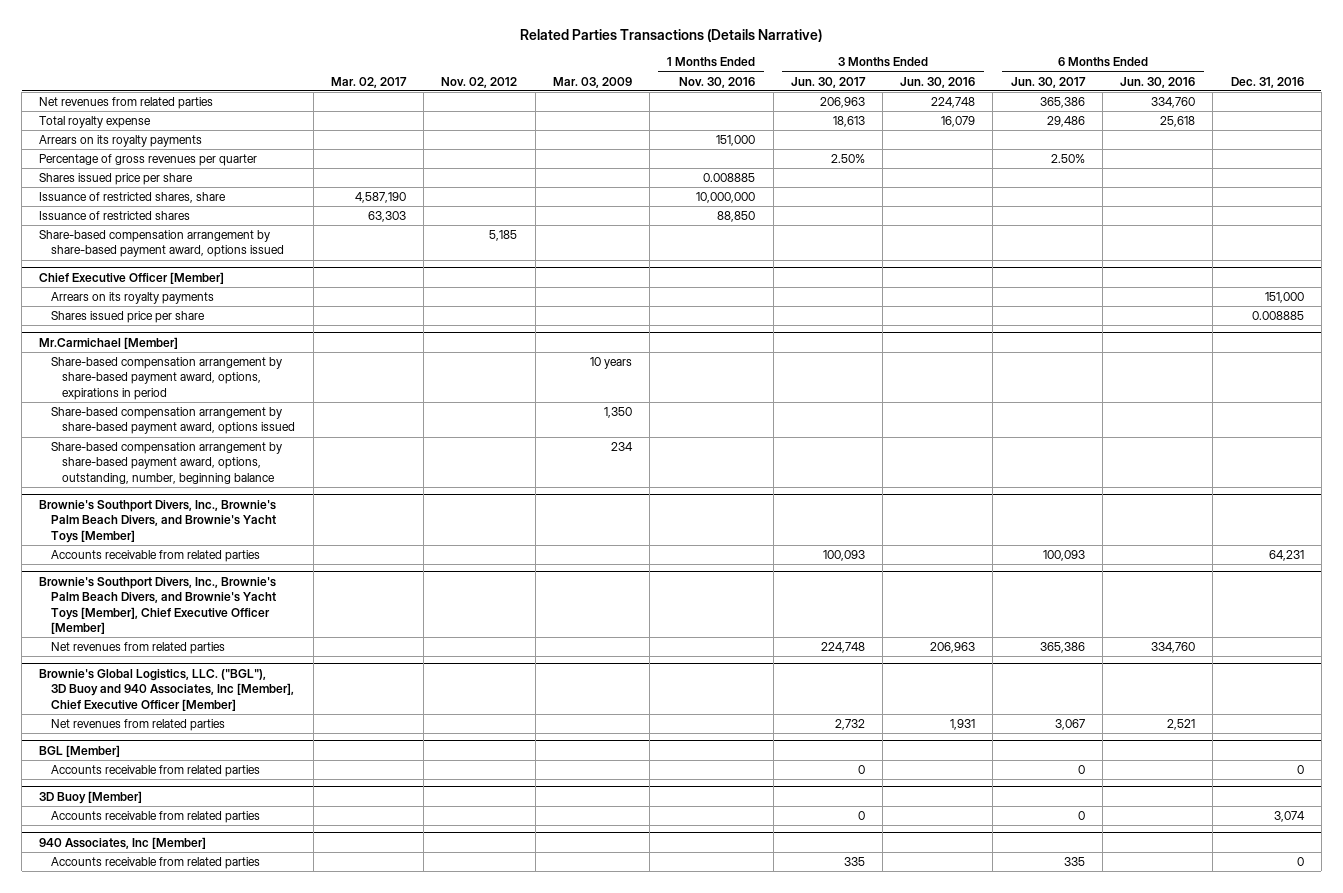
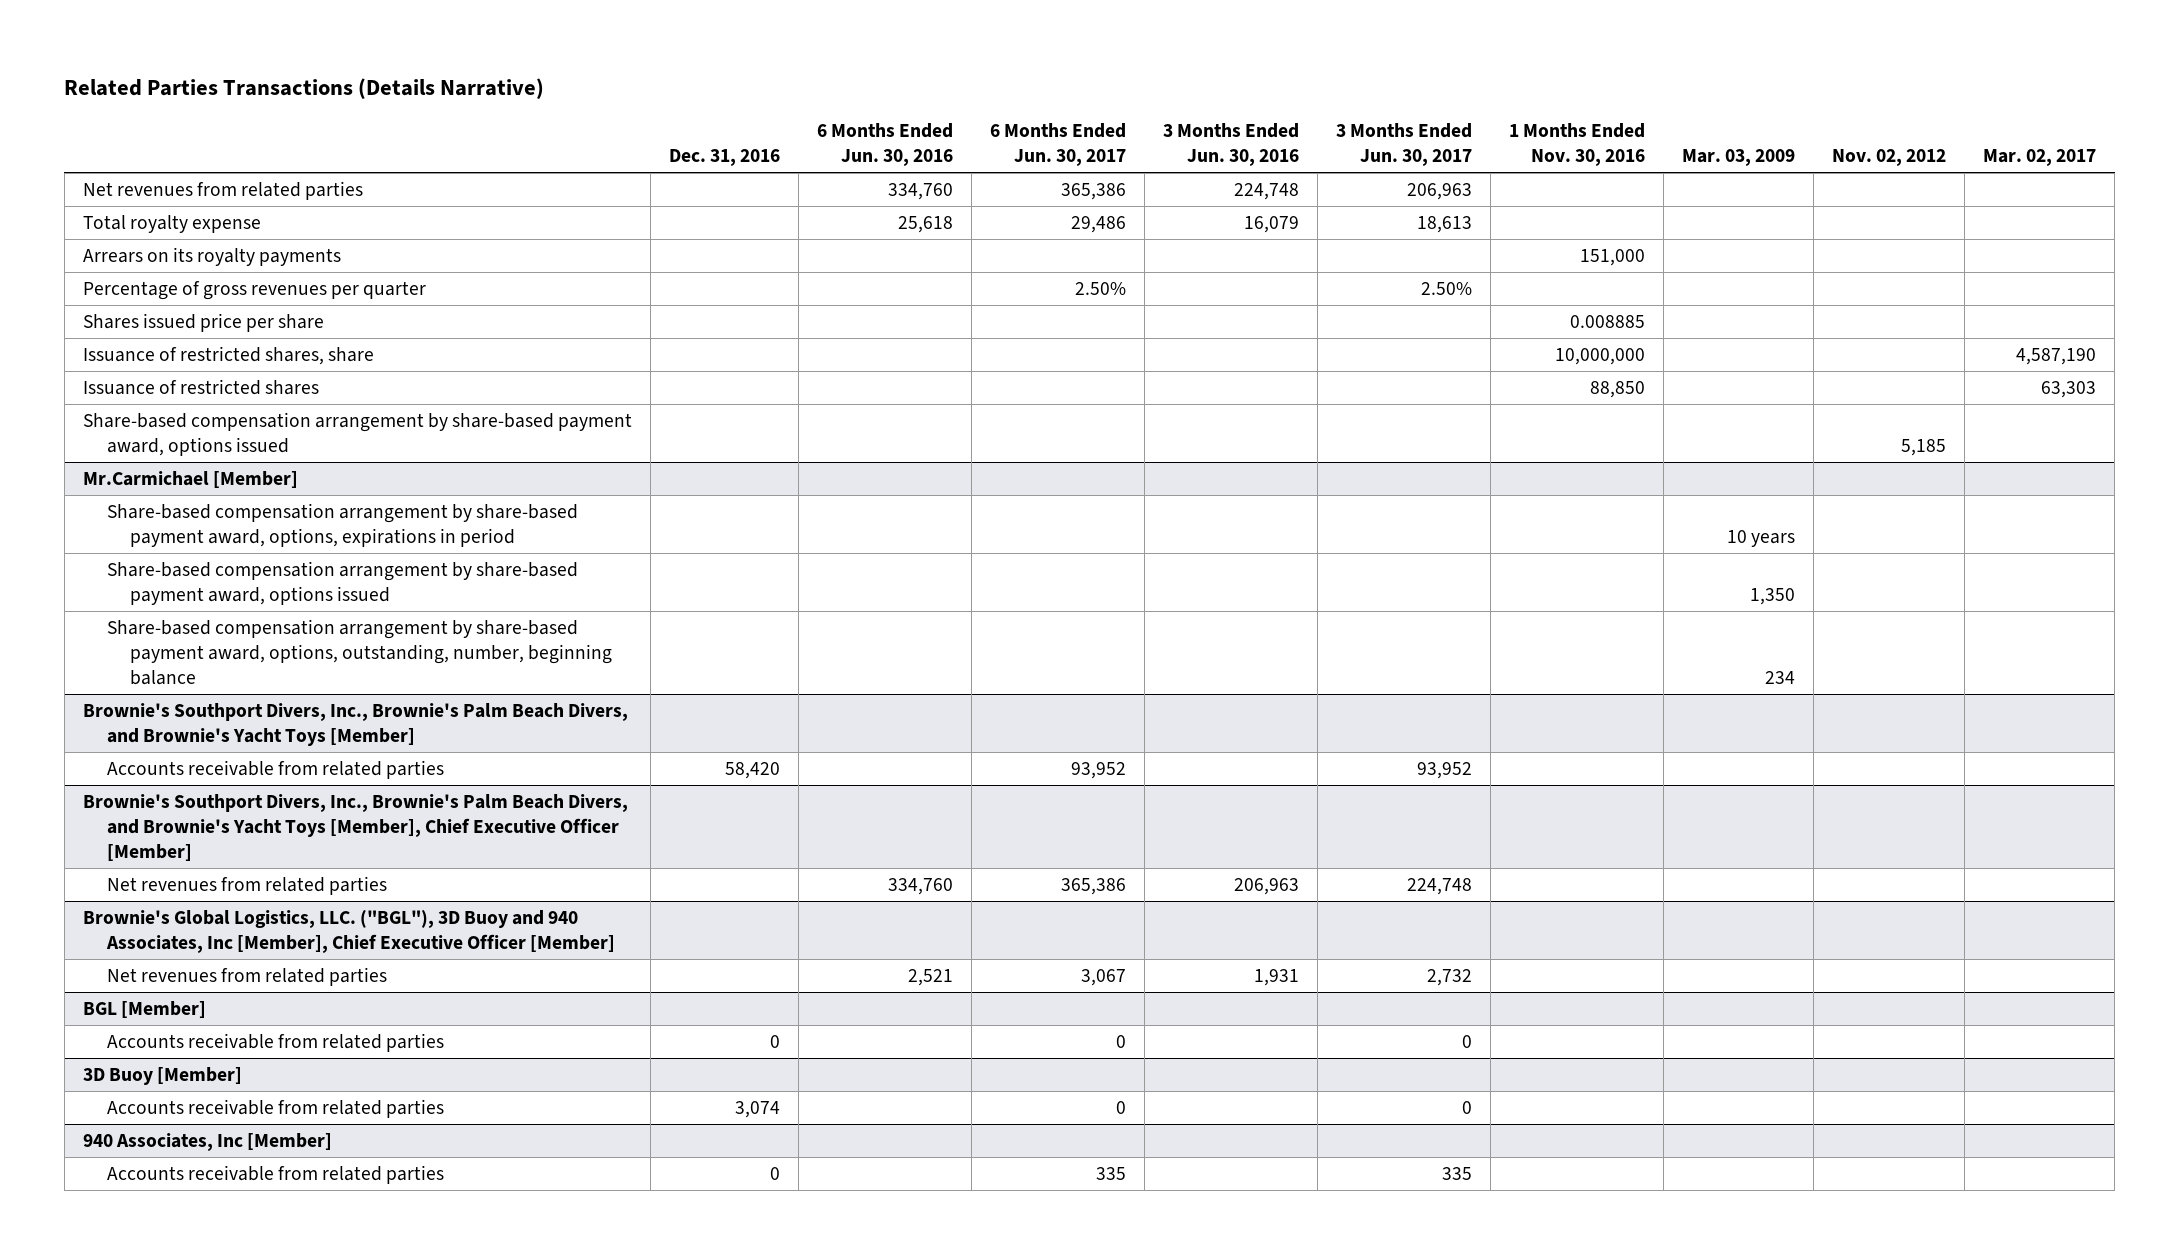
[39,271,225,284] Chief Executive Officer [Member] -> none
[50,292,214,305] Arrears on its royalty payments -> none
[50,311,205,324] Shares issued price per share -> none
[822,550,865,562] 100,093 -> [1417,761,1473,779] 93,952
[1042,550,1085,562] 100,093 -> [1070,761,1126,779] 93,952
[1268,550,1304,562] 64,231 -> [724,761,780,779] 58,420

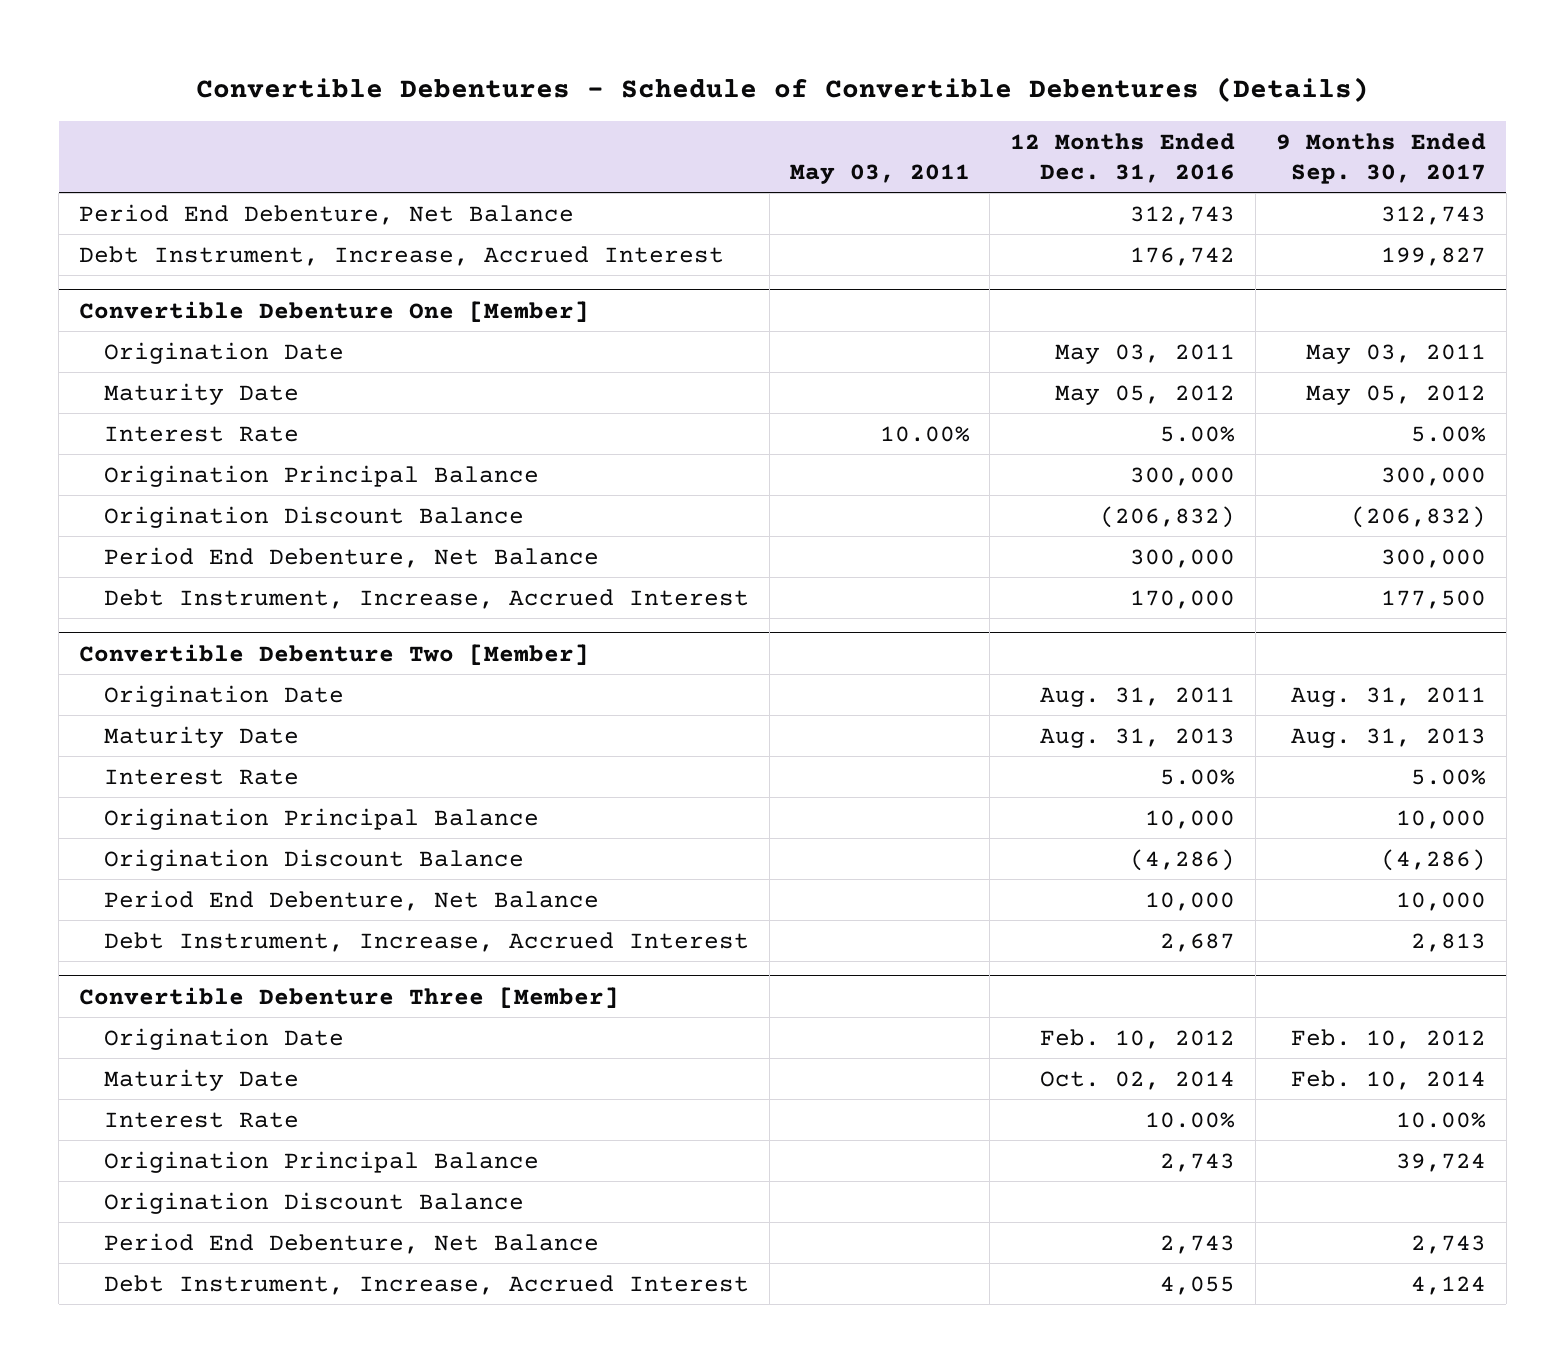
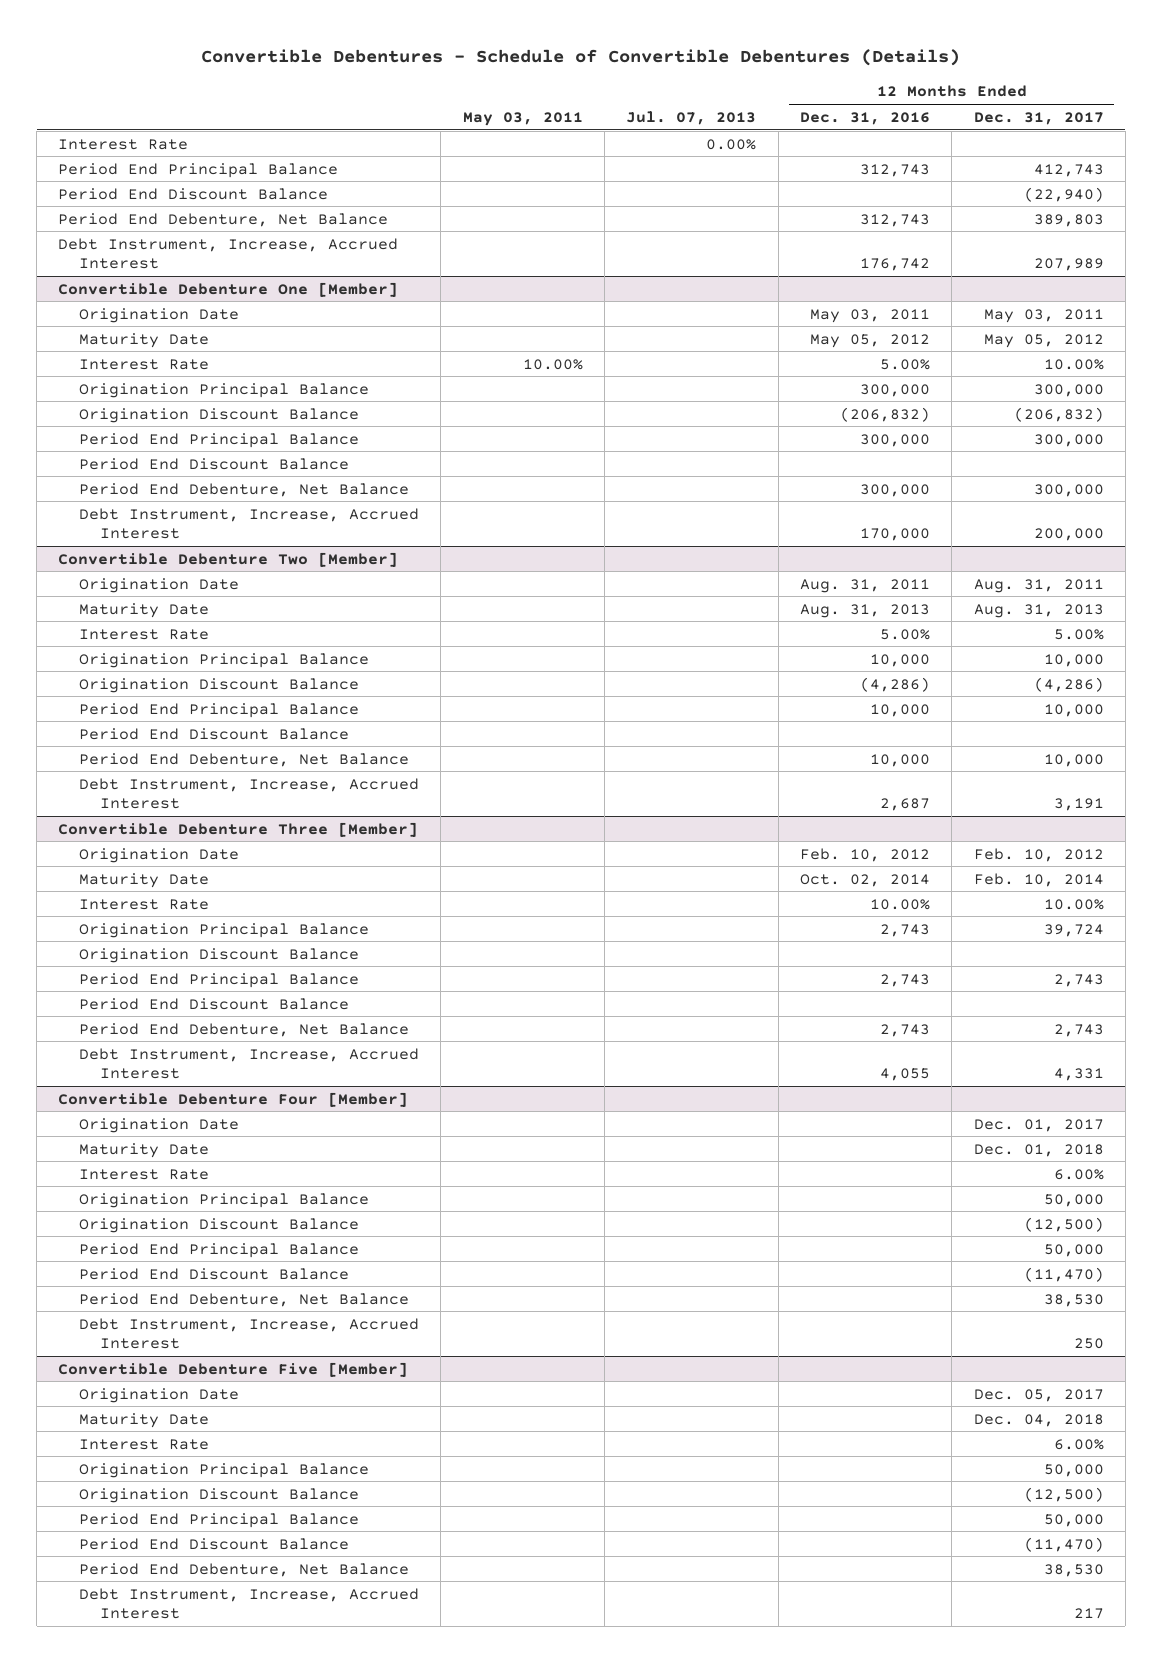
[1276,132,1487,184] 9 Months Ended Sep. 30, 2017 -> none
none -> [626,110,757,125] Jul. 07, 2013
none -> [973,111,1104,125] Dec. 31, 2017
none -> [58,138,189,150] Interest Rate
none -> [58,162,339,178] Period End Principal Balance
none -> [58,187,329,200] Period End Discount Balance
none -> [78,432,359,448] Period End Principal Balance
none -> [78,457,349,470] Period End Discount Balance
none -> [78,702,359,718] Period End Principal Balance
none -> [78,727,349,740] Period End Discount Balance
none -> [78,972,359,988] Period End Principal Balance
none -> [78,997,349,1010] Period End Discount Balance
none -> [58,1091,409,1107] Convertible Debenture Four [Member]
none -> [78,1117,239,1133] Origination Date
none -> [78,1142,209,1158] Maturity Date
none -> [78,1168,209,1180] Interest Rate
none -> [78,1192,369,1208] Origination Principal Balance
none -> [78,1217,359,1233] Origination Discount Balance
none -> [78,1242,359,1258] Period End Principal Balance
none -> [78,1267,349,1280] Period End Discount Balance
none -> [78,1292,409,1307] Period End Debenture, Net Balance
none -> [78,1317,419,1349] Debt Instrument, Increase, Accrued Interest
none -> [58,1361,409,1377] Convertible Debenture Five [Member]
none -> [78,1387,239,1403] Origination Date
none -> [78,1412,209,1428] Maturity Date
none -> [78,1438,209,1450] Interest Rate
none -> [78,1462,369,1478] Origination Principal Balance
none -> [78,1487,359,1503] Origination Discount Balance
none -> [78,1512,359,1528] Period End Principal Balance
none -> [78,1537,349,1550] Period End Discount Balance
none -> [78,1562,409,1577] Period End Debenture, Net Balance
none -> [78,1587,419,1619] Debt Instrument, Increase, Accrued Interest

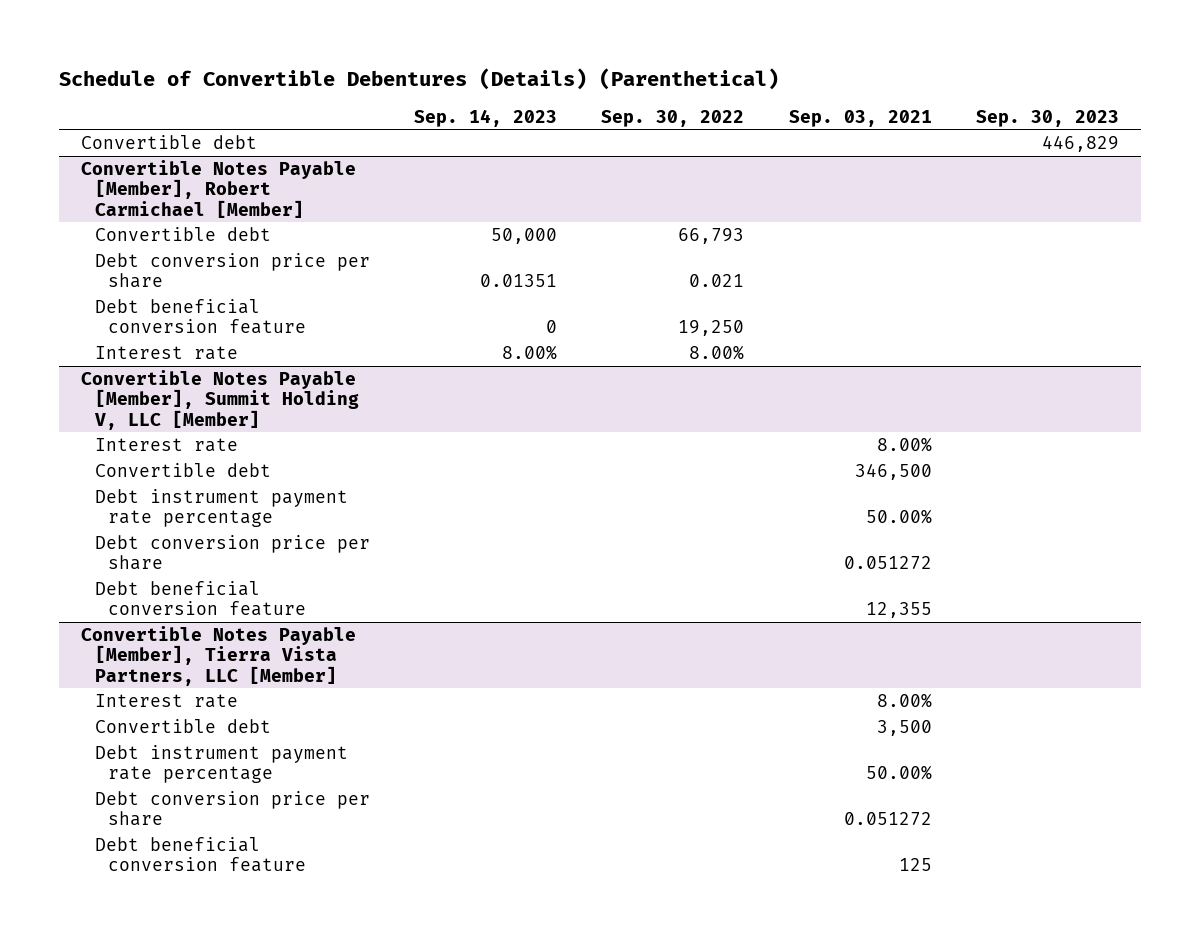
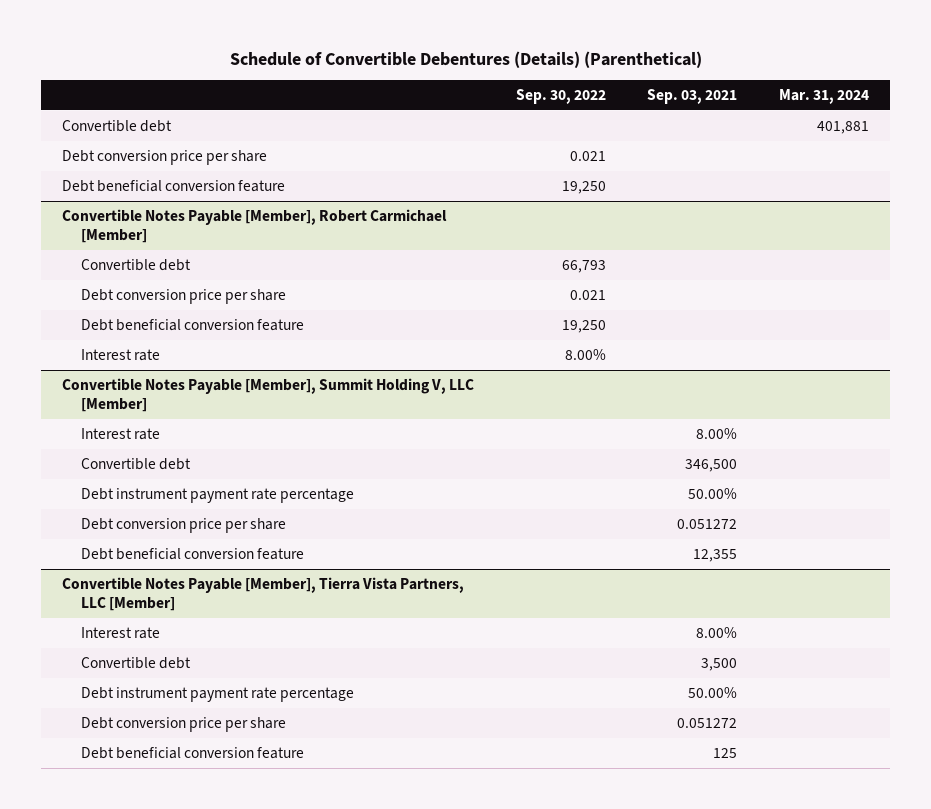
[414,108,558,127] Sep. 14, 2023 -> none
[976,109,1120,127] Sep. 30, 2023 -> none
none -> [779,89,870,105] Mar. 31, 2024
none -> [61,149,267,165] Debt conversion price per share
none -> [61,179,285,192] Debt beneficial conversion feature

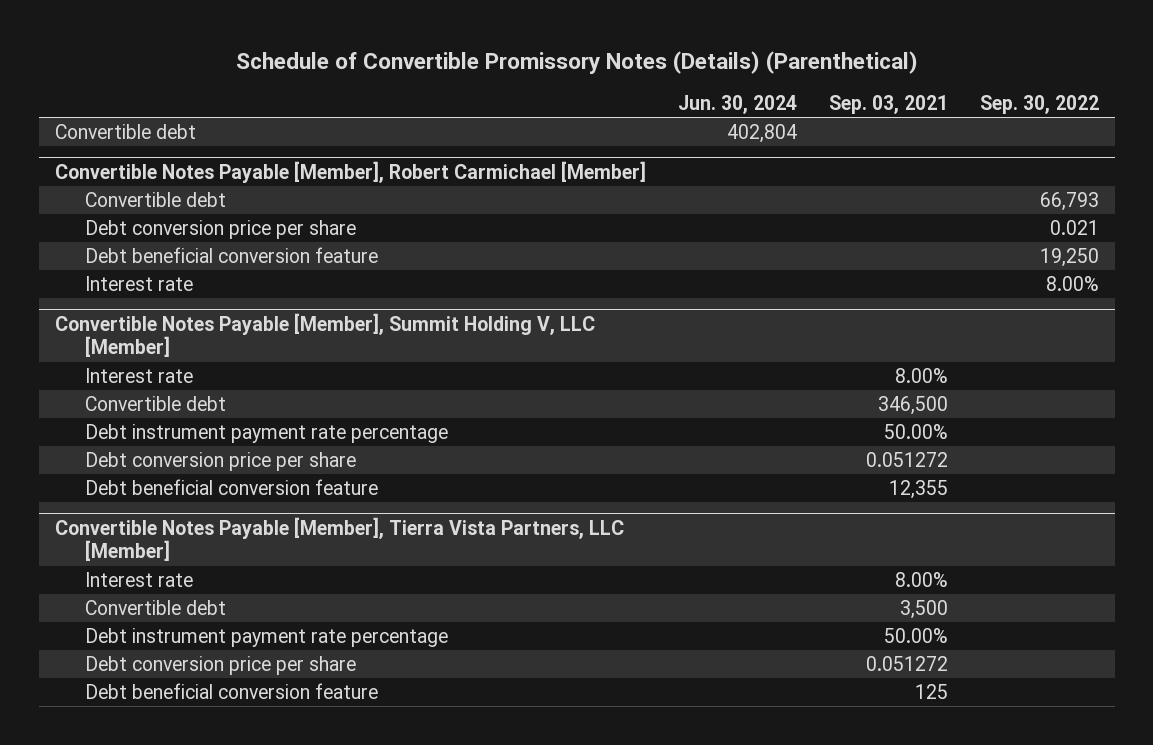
[229,50,702,68] Schedule of Convertible Debentures (Details) (Parenthetical) -> [235,51,918,75] Schedule of Convertible Promissory Notes (Details) (Parenthetical)
[779,89,870,105] Mar. 31, 2024 -> none
none -> [677,95,797,115] Jun. 30, 2024
[61,149,267,165] Debt conversion price per share -> none
[61,179,285,192] Debt beneficial conversion feature -> none

